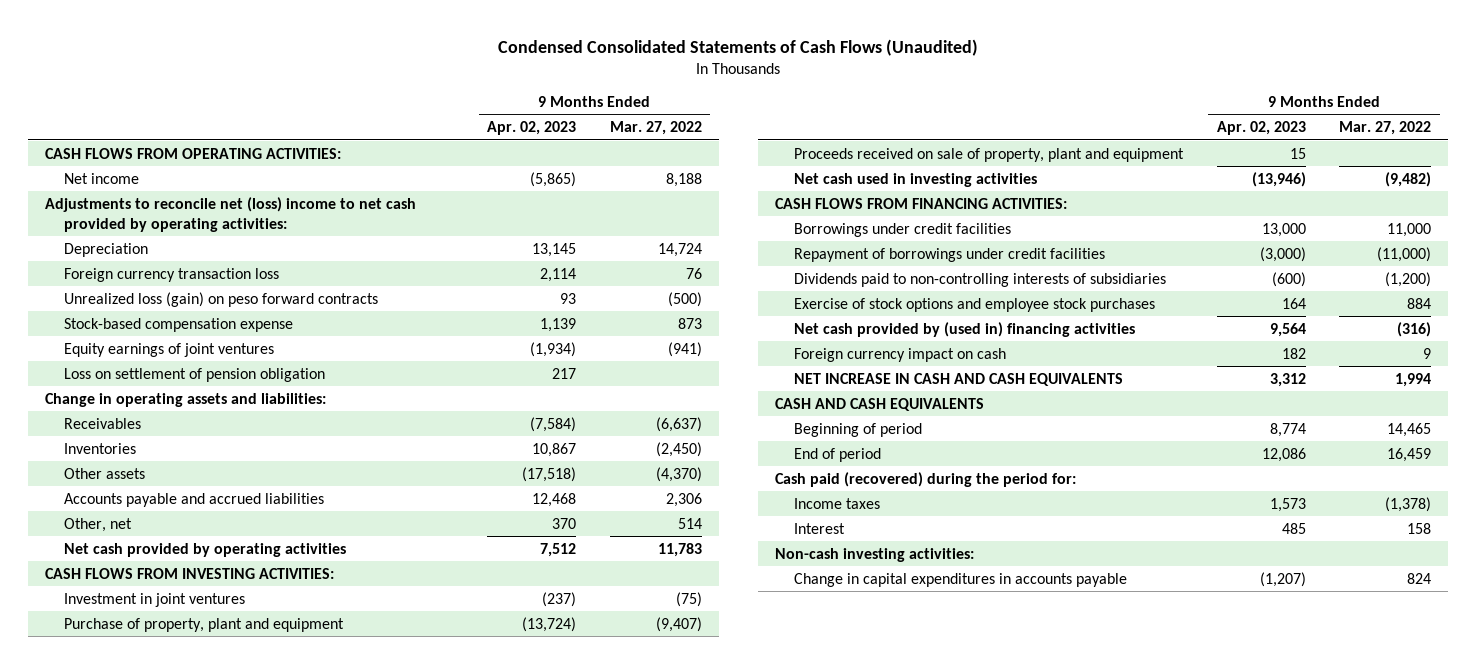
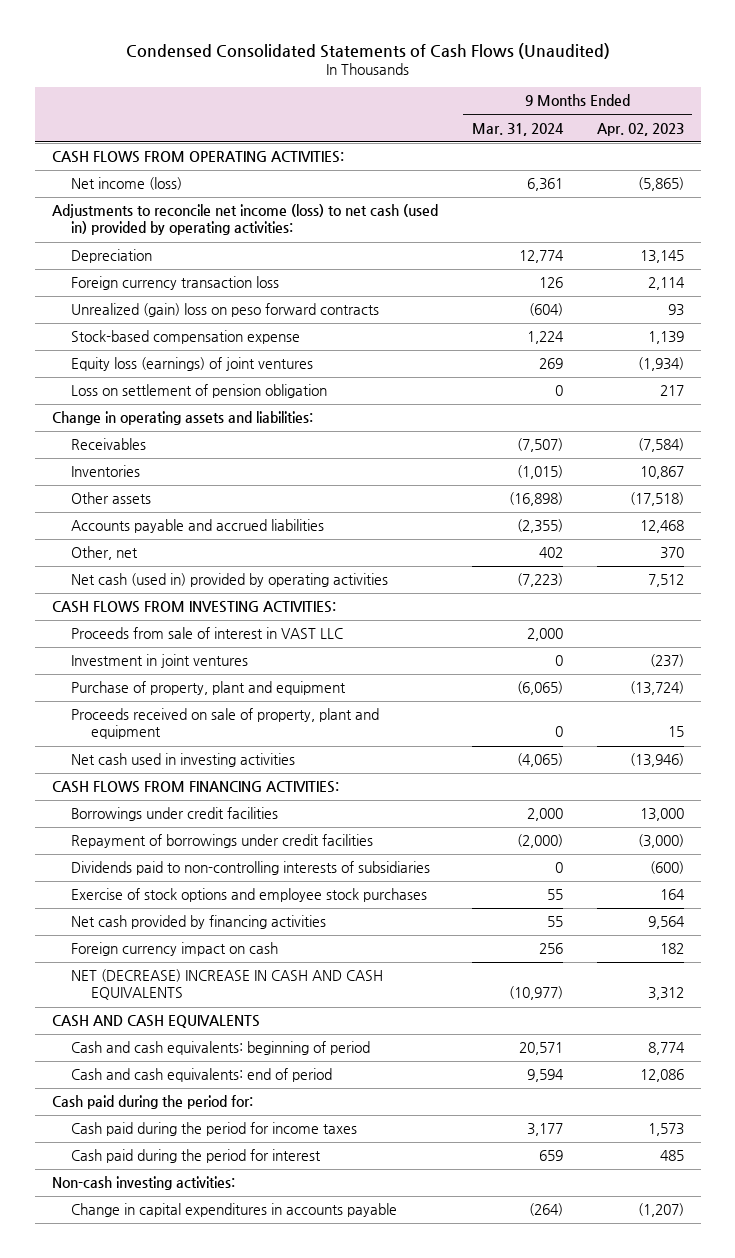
[609,121,702,136] Mar. 27, 2022 -> none
none -> [471,122,564,136] Mar. 31, 2024
[64,172,140,184] Net income -> [71,177,183,191] Net income (loss)
[45,196,417,232] Adjustments to reconcile net (loss) income to net cash provided by operating activities: -> [51,204,438,236] Adjustments to reconcile net income (loss) to net cash (used in) provided by operating activities:
[64,291,379,307] Unrealized loss (gain) on peso forward contracts -> [71,303,380,318] Unrealized (gain) loss on peso forward contracts
[64,342,275,357] Equity earnings of joint ventures -> [71,357,314,372] Equity loss (earnings) of joint ventures
[64,542,347,557] Net cash provided by operating activities -> [71,573,389,588] Net cash (used in) provided by operating activities
none -> [71,627,344,640] Proceeds from sale of interest in VAST LLC
[793,321,1135,337] Net cash provided by (used in) financing activities -> [71,915,327,930] Net cash provided by financing activities
[793,372,1123,386] NET INCREASE IN CASH AND CASH EQUIVALENTS -> [71,969,384,1001] NET (DECREASE) INCREASE IN CASH AND CASH EQUIVALENTS
[793,422,922,437] Beginning of period -> [71,1041,371,1056] Cash and cash equivalents: beginning of period
[793,447,881,462] End of period -> [71,1068,333,1083] Cash and cash equivalents: end of period
[774,471,1076,487] Cash paid (recovered) during the period for: -> [51,1095,253,1110] Cash paid during the period for:
[793,497,880,509] Income taxes -> [71,1122,358,1137] Cash paid during the period for income taxes
[793,522,845,534] Interest -> [71,1149,322,1164] Cash paid during the period for interest

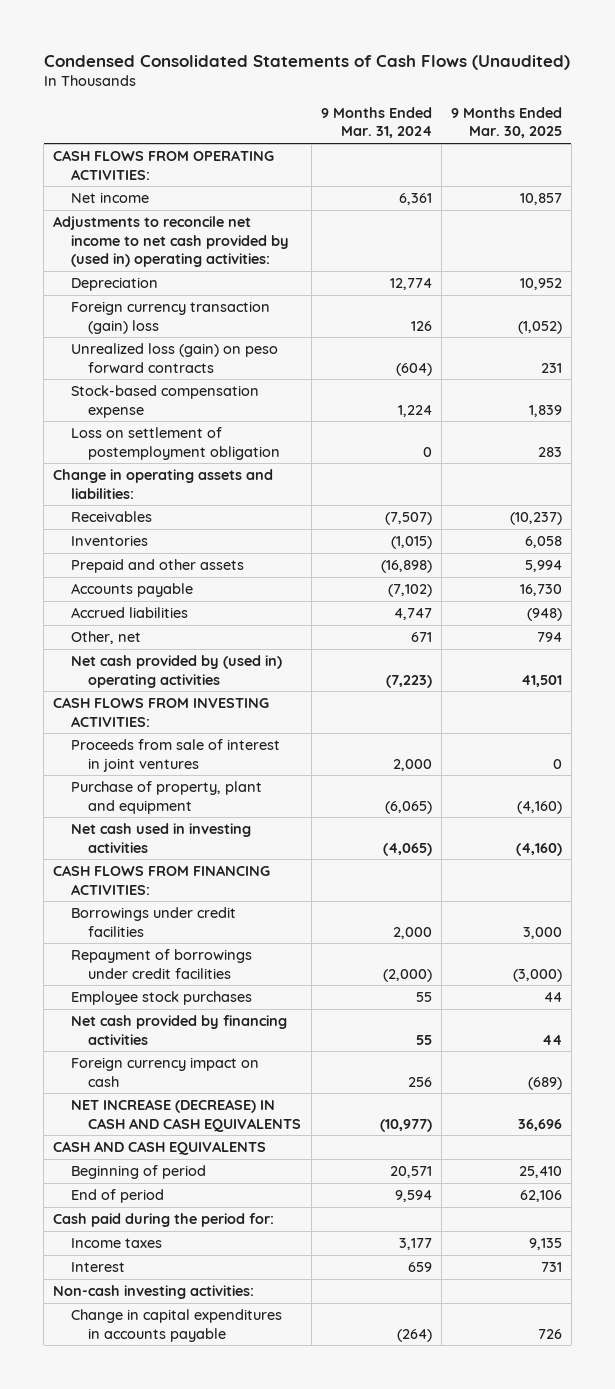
[596,122,684,136] Apr. 02, 2023 -> none
none -> [450,107,562,139] 9 Months Ended Mar. 30, 2025
[71,177,183,191] Net income (loss) -> [70,192,149,204] Net income
[51,204,438,236] Adjustments to reconcile net income (loss) to net cash (used in) provided by operating activities: -> [53,216,289,268] Adjustments to reconcile net income to net cash provided by (used in) operating activities:
[71,276,280,291] Foreign currency transaction loss -> [70,301,270,334] Foreign currency transaction (gain) loss
[71,303,380,318] Unrealized (gain) loss on peso forward contracts -> [70,343,278,373] Unrealized loss (gain) on peso forward contracts
[71,357,314,372] Equity loss (earnings) of joint ventures -> none
[71,384,328,399] Loss on settlement of pension obligation -> [70,427,281,460] Loss on settlement of postemployment obligation
[71,519,325,534] Accounts payable and accrued liabilities -> none
[71,492,152,505] Other assets -> [70,559,244,574] Prepaid and other assets
none -> [70,583,193,598] Accounts payable
none -> [70,607,188,619] Accrued liabilities
[538,547,563,559] 402 -> [410,632,432,643] 671
[71,573,389,588] Net cash (used in) provided by operating activities -> [70,655,282,688] Net cash provided by (used in) operating activities
[71,654,249,669] Investment in joint ventures -> none
[71,627,344,640] Proceeds from sale of interest in VAST LLC -> [70,739,280,772] Proceeds from sale of interest in joint ventures
[71,708,380,740] Proceeds received on sale of property, plant and equipment -> none
[71,861,431,876] Dividends paid to non-controlling interests of subsidiaries -> none
[71,888,428,903] Exercise of stock options and employee stock purchases -> [70,991,252,1006] Employee stock purchases
[71,969,384,1001] NET (DECREASE) INCREASE IN CASH AND CASH EQUIVALENTS -> [70,1099,302,1132] NET INCREASE (DECREASE) IN CASH AND CASH EQUIVALENTS
[71,1041,371,1056] Cash and cash equivalents: beginning of period -> [70,1165,206,1180] Beginning of period
[71,1068,333,1083] Cash and cash equivalents: end of period -> [70,1189,164,1204] End of period
[71,1122,358,1137] Cash paid during the period for income taxes -> [70,1238,162,1249] Income taxes
[71,1149,322,1164] Cash paid during the period for interest -> [70,1262,125,1273] Interest

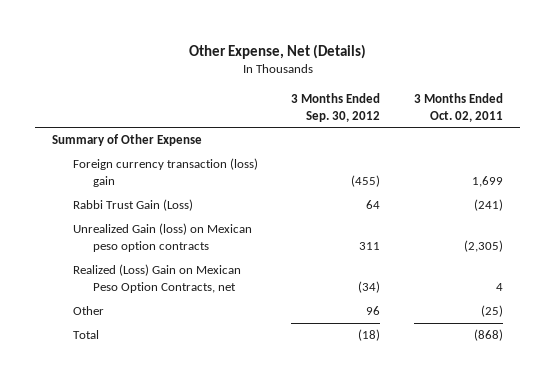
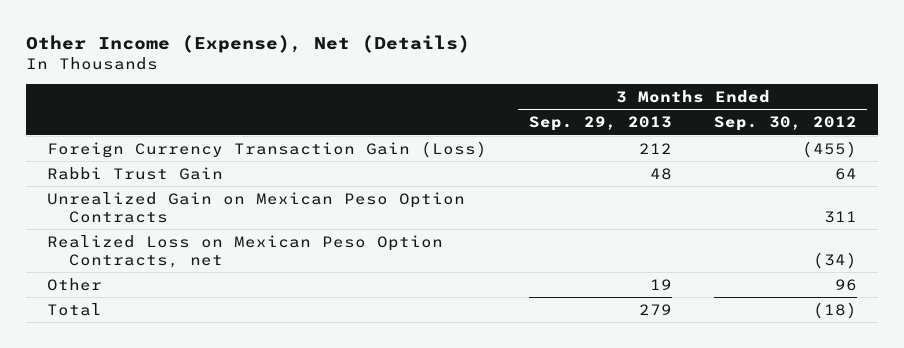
[188,43,366,59] Other Expense, Net (Details) -> [25,35,470,54] Other Income (Expense), Net (Details)
[414,92,504,122] 3 Months Ended Oct. 02, 2011 -> none
none -> [528,116,672,132] Sep. 29, 2013
[52,134,203,147] Summary of Other Expense -> none
[72,158,258,188] Foreign currency transaction (loss) gain -> [46,140,487,158] Foreign Currency Transaction Gain (Loss)
[72,199,193,212] Rabbi Trust Gain (Loss) -> [46,166,223,180] Rabbi Trust Gain
[72,223,252,253] Unrealized Gain (loss) on Mexican peso option contracts -> [46,191,465,223] Unrealized Gain on Mexican Peso Option Contracts
[72,264,241,294] Realized (Loss) Gain on Mexican Peso Option Contracts, net -> [46,234,443,268] Realized Loss on Mexican Peso Option Contracts, net

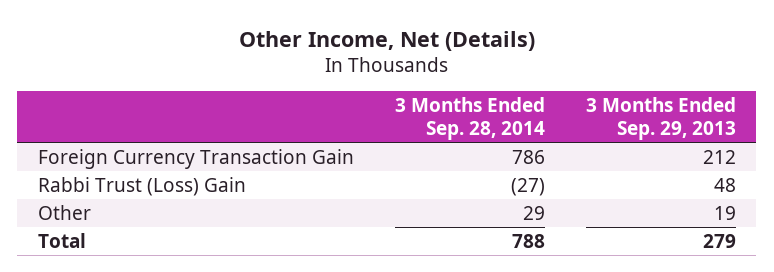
[25,35,470,54] Other Income (Expense), Net (Details) -> [238,30,535,51] Other Income, Net (Details)
[713,116,857,132] Sep. 30, 2012 -> none
none -> [394,96,545,140] 3 Months Ended Sep. 28, 2014
[46,191,465,223] Unrealized Gain on Mexican Peso Option Contracts -> none
[46,234,443,268] Realized Loss on Mexican Peso Option Contracts, net -> none
[46,140,487,158] Foreign Currency Transaction Gain (Loss) -> [37,148,354,169] Foreign Currency Transaction Gain
[46,166,223,180] Rabbi Trust Gain -> [37,176,246,196] Rabbi Trust (Loss) Gain

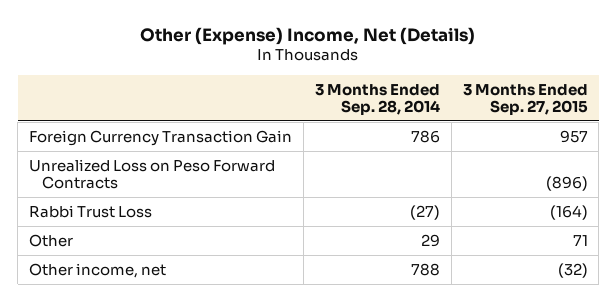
[238,30,535,51] Other Income, Net (Details) -> [140,26,476,45] Other (Expense) Income, Net (Details)
[585,96,736,140] 3 Months Ended Sep. 29, 2013 -> none
none -> [462,83,588,116] 3 Months Ended Sep. 27, 2015
none -> [28,158,275,189] Unrealized Loss on Peso Forward Contracts
[37,176,246,196] Rabbi Trust (Loss) Gain -> [28,204,152,218] Rabbi Trust Loss
[37,232,86,248] Total -> [28,262,166,278] Other income, net

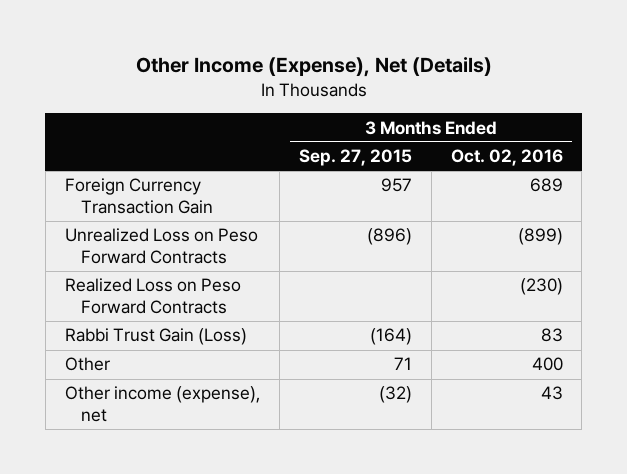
[140,26,476,45] Other (Expense) Income, Net (Details) -> [135,57,492,78] Other Income (Expense), Net (Details)
[314,83,440,116] 3 Months Ended Sep. 28, 2014 -> none
none -> [450,149,563,167] Oct. 02, 2016
none -> [64,278,241,315] Realized Loss on Peso Forward Contracts
[28,204,152,218] Rabbi Trust Loss -> [64,328,247,346] Rabbi Trust Gain (Loss)
[28,262,166,278] Other income, net -> [64,386,261,423] Other income (expense), net

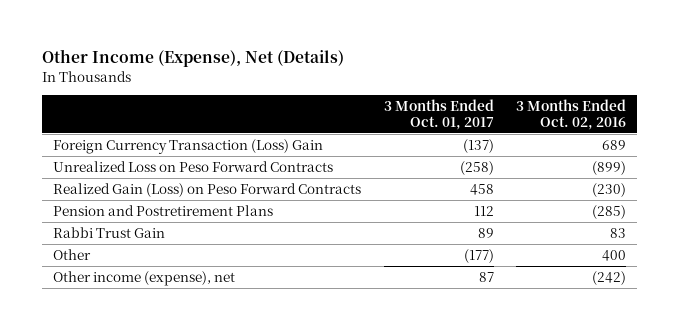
[299,149,413,167] Sep. 27, 2015 -> none
none -> [383,98,494,131] 3 Months Ended Oct. 01, 2017
[64,178,214,215] Foreign Currency Transaction Gain -> [53,138,324,154] Foreign Currency Transaction (Loss) Gain
[64,278,241,315] Realized Loss on Peso Forward Contracts -> [53,182,362,197] Realized Gain (Loss) on Peso Forward Contracts
none -> [53,204,274,216] Pension and Postretirement Plans
[64,328,247,346] Rabbi Trust Gain (Loss) -> [53,226,166,238] Rabbi Trust Gain
[540,386,563,401] 43 -> [592,270,627,285] (242)

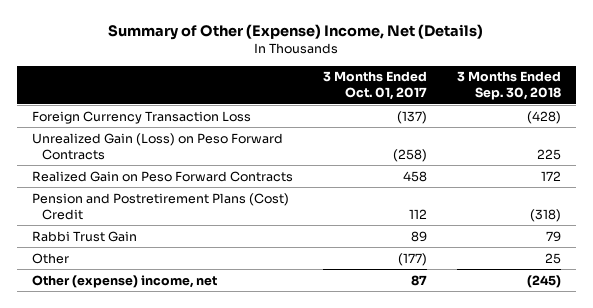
[41,49,344,68] Other Income (Expense), Net (Details) -> [108,24,484,41] Summary of Other (Expense) Income, Net (Details)
[516,98,627,131] 3 Months Ended Oct. 02, 2016 -> none
none -> [456,71,561,101] 3 Months Ended Sep. 30, 2018
[53,138,324,154] Foreign Currency Transaction (Loss) Gain -> [31,110,251,124] Foreign Currency Transaction Loss
[53,160,334,172] Unrealized Loss on Peso Forward Contracts -> [31,132,283,160] Unrealized Gain (Loss) on Peso Forward Contracts
[53,182,362,197] Realized Gain (Loss) on Peso Forward Contracts -> [31,170,293,182] Realized Gain on Peso Forward Contracts
[53,204,274,216] Pension and Postretirement Plans -> [31,192,289,220] Pension and Postretirement Plans (Cost) Credit
[53,270,236,286] Other income (expense), net -> [31,274,217,288] Other (expense) income, net

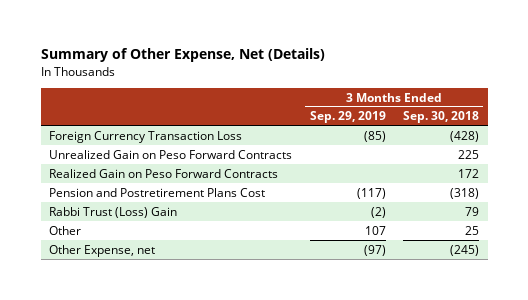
[108,24,484,41] Summary of Other (Expense) Income, Net (Details) -> [40,48,325,63] Summary of Other Expense, Net (Details)
[322,71,427,101] 3 Months Ended Oct. 01, 2017 -> none
none -> [309,111,386,124] Sep. 29, 2019
[31,132,283,160] Unrealized Gain (Loss) on Peso Forward Contracts -> [49,149,293,159] Unrealized Gain on Peso Forward Contracts
[31,192,289,220] Pension and Postretirement Plans (Cost) Credit -> [49,187,266,197] Pension and Postretirement Plans Cost
[31,230,137,242] Rabbi Trust Gain -> [49,206,178,218] Rabbi Trust (Loss) Gain
[31,274,217,288] Other (expense) income, net -> [49,244,156,257] Other Expense, net

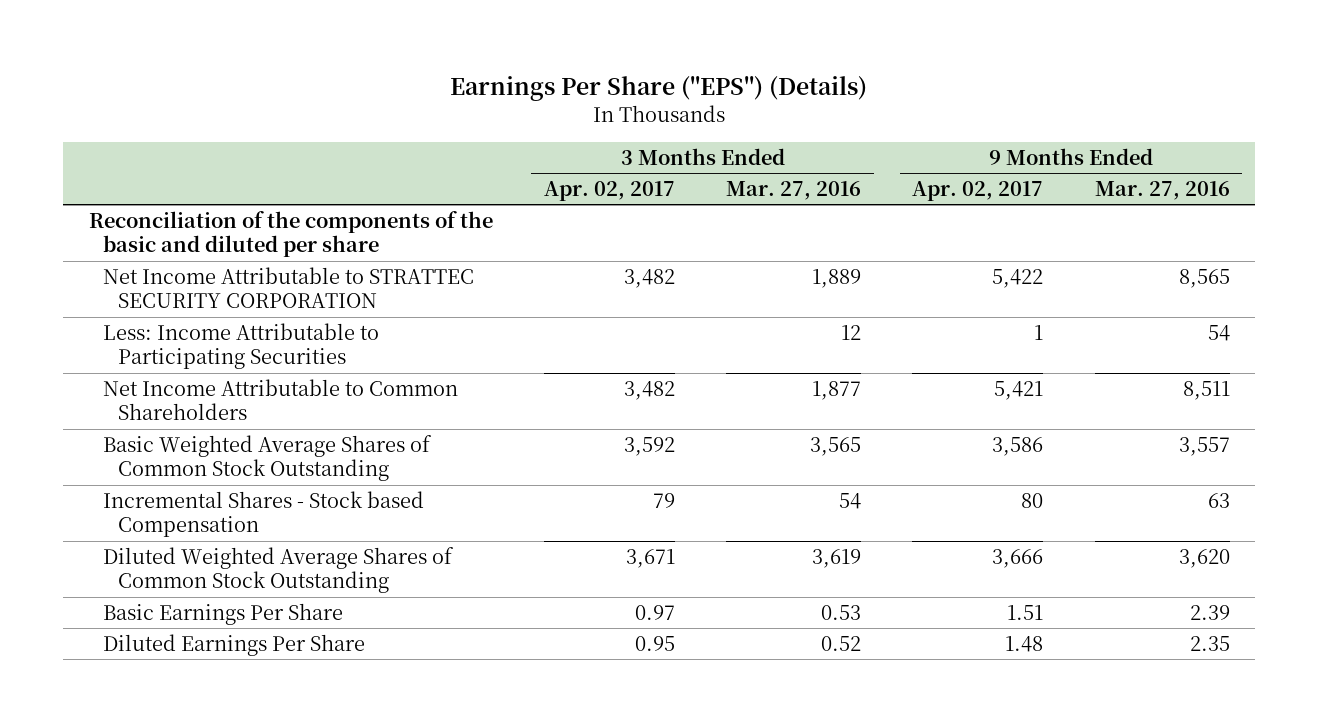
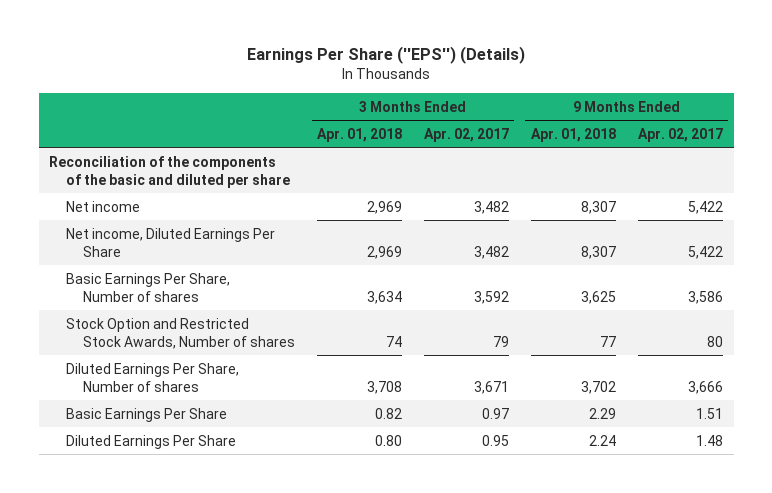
[726,180,862,200] Mar. 27, 2016 -> none
[1094,180,1230,200] Mar. 27, 2016 -> none
none -> [317,127,403,142] Apr. 01, 2018
none -> [530,127,616,142] Apr. 01, 2018
[103,322,380,370] Less: Income Attributable to Participating Securities -> none
[103,378,459,421] Net Income Attributable to Common Shareholders -> none
[103,266,475,309] Net Income Attributable to STRATTEC SECURITY CORPORATION -> [66,200,141,212] Net income
none -> [66,227,276,257] Net income, Diluted Earnings Per Share
[103,434,433,482] Basic Weighted Average Shares of Common Stock Outstanding -> [66,272,231,302] Basic Earnings Per Share, Number of shares
[103,490,425,538] Incremental Shares - Stock based Compensation -> [66,317,296,349] Stock Option and Restricted Stock Awards, Number of shares
[103,546,455,594] Diluted Weighted Average Shares of Common Stock Outstanding -> [66,362,240,392] Diluted Earnings Per Share, Number of shares

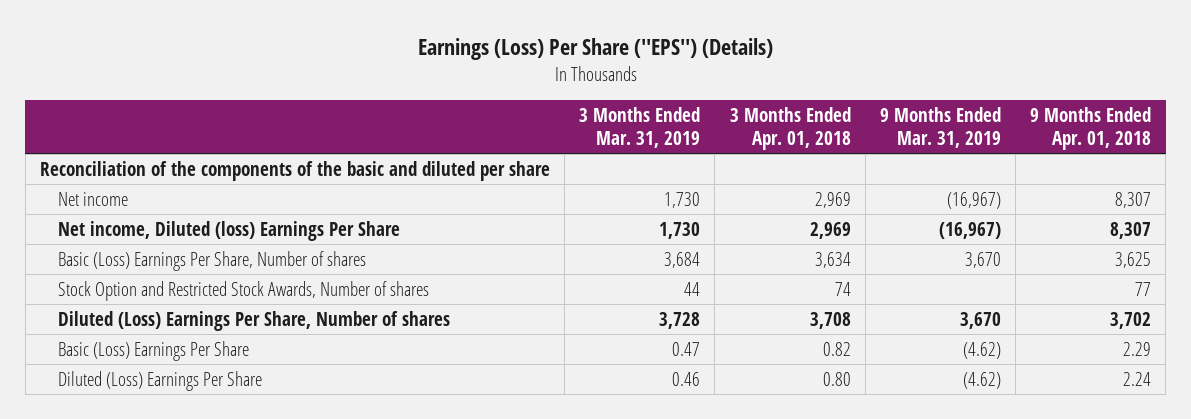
[247,46,526,65] Earnings Per Share (''EPS'') (Details) -> [417,38,773,61] Earnings (Loss) Per Share (''EPS'') (Details)
[424,127,510,142] Apr. 02, 2017 -> none
[637,127,723,142] Apr. 02, 2017 -> none
none -> [579,106,701,149] 3 Months Ended Mar. 31, 2019
none -> [879,106,1001,149] 9 Months Ended Mar. 31, 2019
[66,227,276,257] Net income, Diluted Earnings Per Share -> [58,220,401,241] Net income, Diluted (loss) Earnings Per Share
[66,272,231,302] Basic Earnings Per Share, Number of shares -> [58,250,367,271] Basic (Loss) Earnings Per Share, Number of shares
[66,362,240,392] Diluted Earnings Per Share, Number of shares -> [58,310,451,331] Diluted (Loss) Earnings Per Share, Number of shares
[66,407,228,422] Basic Earnings Per Share -> [58,340,250,361] Basic (Loss) Earnings Per Share
[66,434,237,449] Diluted Earnings Per Share -> [58,370,263,391] Diluted (Loss) Earnings Per Share

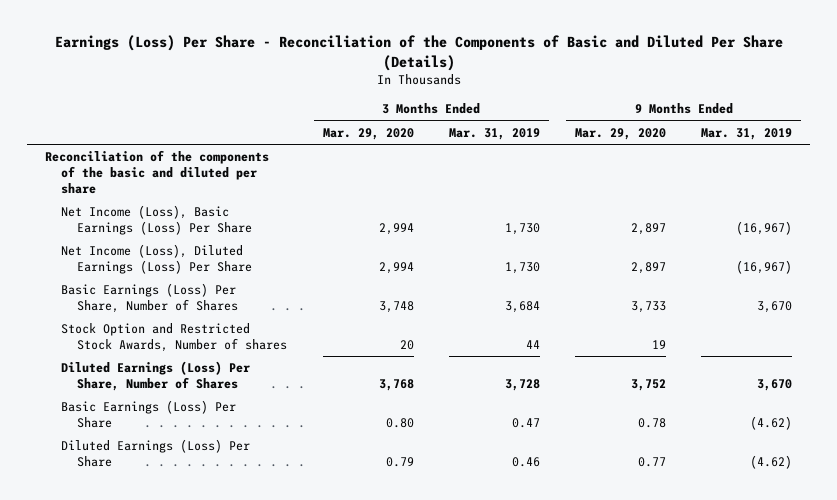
[417,38,773,61] Earnings (Loss) Per Share (''EPS'') (Details) -> [54,34,783,71] Earnings (Loss) Per Share - Reconciliation of the Components of Basic and Diluted Per Share (Details)
[729,106,851,151] 3 Months Ended Apr. 01, 2018 -> none
[1030,106,1152,151] 9 Months Ended Apr. 01, 2018 -> none
none -> [322,127,414,140] Mar. 29, 2020
none -> [575,127,667,140] Mar. 29, 2020
[58,191,129,206] Net income -> [61,205,253,236] Net Income (Loss), Basic Earnings (Loss) Per Share
[58,220,401,241] Net income, Diluted (loss) Earnings Per Share -> [61,244,253,275] Net Income (Loss), Diluted Earnings (Loss) Per Share
[58,250,367,271] Basic (Loss) Earnings Per Share, Number of shares -> [61,283,239,314] Basic Earnings (Loss) Per Share, Number of Shares
[58,310,451,331] Diluted (Loss) Earnings Per Share, Number of shares -> [61,361,251,392] Diluted Earnings (Loss) Per Share, Number of Shares
[58,340,250,361] Basic (Loss) Earnings Per Share -> [61,400,237,429] Basic Earnings (Loss) Per Share
[58,370,263,391] Diluted (Loss) Earnings Per Share -> [61,439,251,468] Diluted Earnings (Loss) Per Share

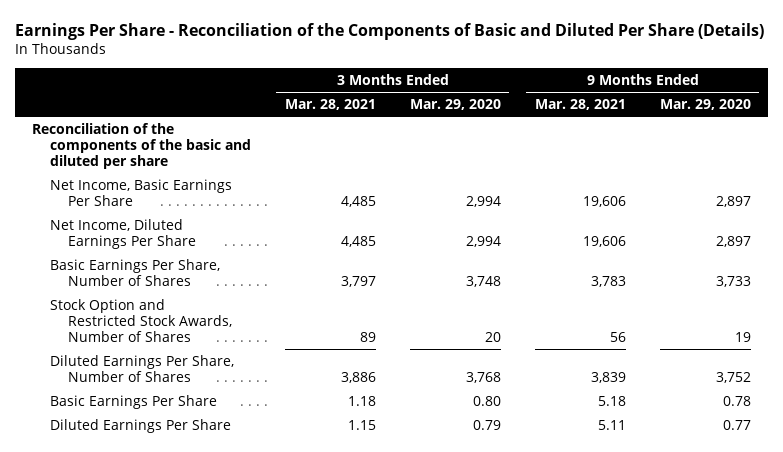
[54,34,783,71] Earnings (Loss) Per Share - Reconciliation of the Components of Basic and Diluted Per Share (Details) -> [14,23,764,41] Earnings Per Share - Reconciliation of the Components of Basic and Diluted Per Share (Details)
[448,127,540,140] Mar. 31, 2019 -> none
[701,127,793,140] Mar. 31, 2019 -> none
none -> [284,98,376,110] Mar. 28, 2021
none -> [534,98,626,110] Mar. 28, 2021
[61,205,253,236] Net Income (Loss), Basic Earnings (Loss) Per Share -> [49,178,232,206] Net Income, Basic Earnings Per Share
[61,244,253,275] Net Income (Loss), Diluted Earnings (Loss) Per Share -> [49,218,196,249] Net Income, Diluted Earnings Per Share
[61,283,239,314] Basic Earnings (Loss) Per Share, Number of Shares -> [49,258,220,286] Basic Earnings Per Share, Number of Shares
[61,323,288,353] Stock Option and Restricted Stock Awards, Number of shares -> [49,298,232,342] Stock Option and Restricted Stock Awards, Number of Shares
[61,361,251,392] Diluted Earnings (Loss) Per Share, Number of Shares -> [49,354,234,382] Diluted Earnings Per Share, Number of Shares
[61,400,237,429] Basic Earnings (Loss) Per Share -> [49,394,217,409] Basic Earnings Per Share
[61,439,251,468] Diluted Earnings (Loss) Per Share -> [49,418,231,433] Diluted Earnings Per Share

